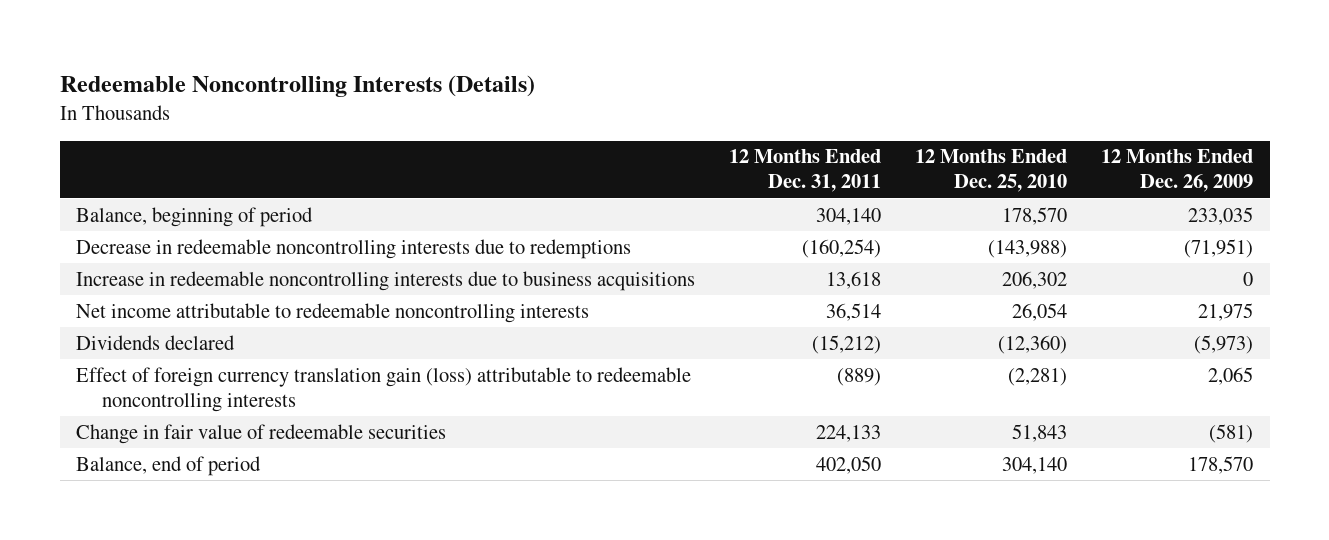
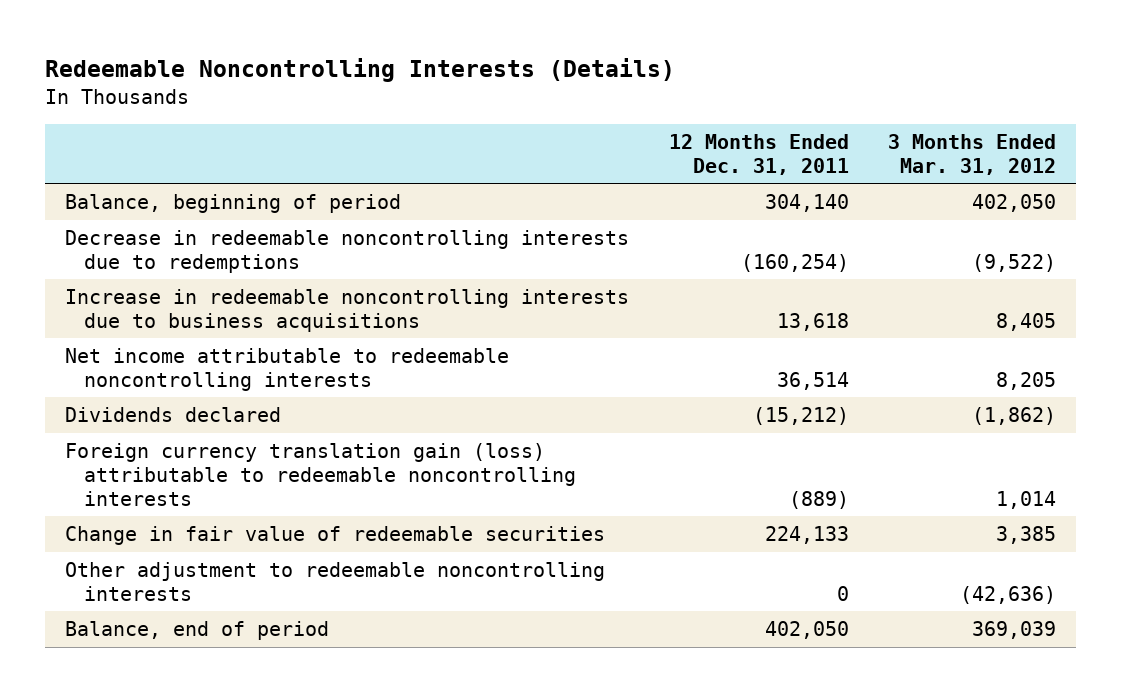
[915,149,1068,193] 12 Months Ended Dec. 25, 2010 -> none
[1100,149,1253,193] 12 Months Ended Dec. 26, 2009 -> none
none -> [888,134,1057,176] 3 Months Ended Mar. 31, 2012
[76,366,692,412] Effect of foreign currency translation gain (loss) attributable to redeemable noncontrolling interests -> [65,443,577,506] Foreign currency translation gain (loss) attributable to redeemable noncontrolling interests
none -> [65,562,606,601] Other adjustment to redeemable noncontrolling interests

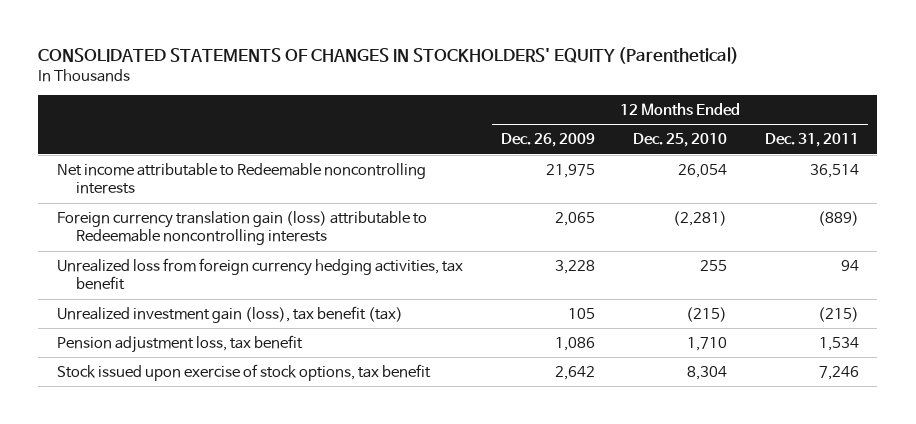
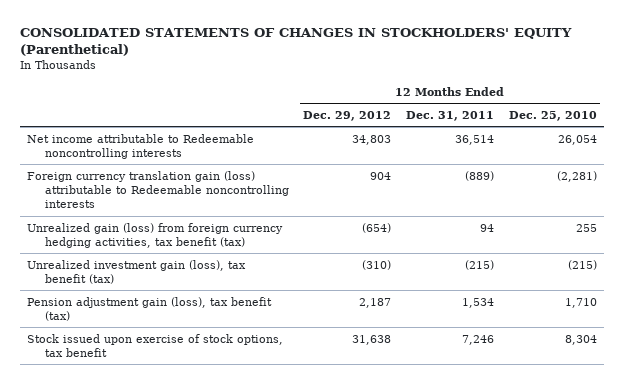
[501,133,596,148] Dec. 26, 2009 -> none
none -> [303,110,392,121] Dec. 29, 2012
[57,257,464,291] Unrealized loss from foreign currency hedging activities, tax benefit -> [27,222,284,248] Unrealized gain (loss) from foreign currency hedging activities, tax benefit (tax)
[57,334,304,353] Pension adjustment loss, tax benefit -> [27,296,273,321] Pension adjustment gain (loss), tax benefit (tax)

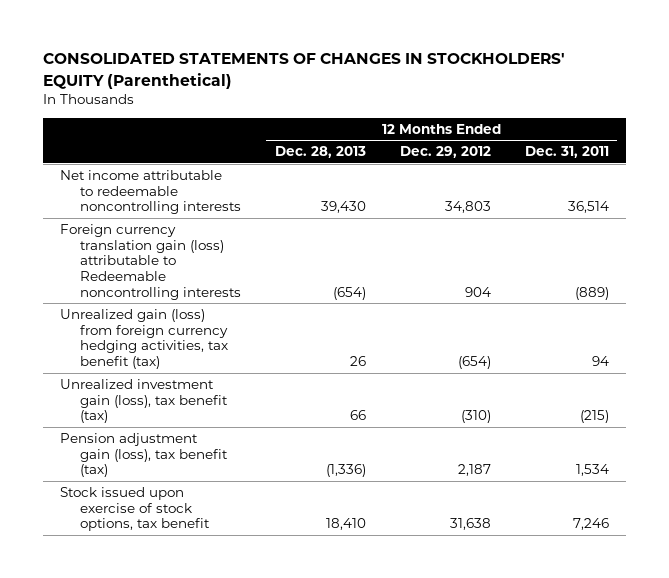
[508,110,597,121] Dec. 25, 2010 -> none
none -> [274,146,366,159] Dec. 28, 2013
[27,133,255,159] Net income attributable to Redeemable noncontrolling interests -> [60,170,241,215] Net income attributable to redeemable noncontrolling interests

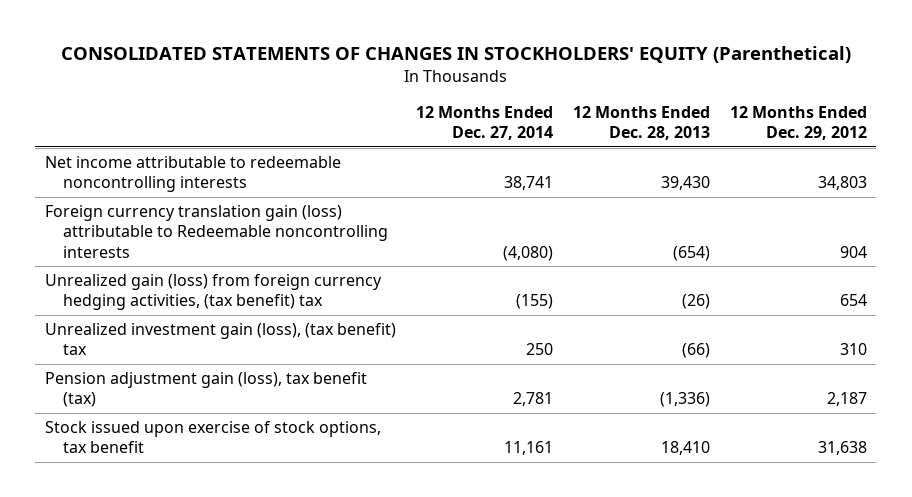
[524,146,609,159] Dec. 31, 2011 -> none
none -> [415,105,553,141] 12 Months Ended Dec. 27, 2014
[60,309,228,370] Unrealized gain (loss) from foreign currency hedging activities, tax benefit (tax) -> [45,273,383,311] Unrealized gain (loss) from foreign currency hedging activities, (tax benefit) tax
[349,356,366,367] 26 -> [681,294,710,310] (26)
[457,356,491,370] (654) -> [839,294,867,307] 654
[60,379,228,424] Unrealized investment gain (loss), tax benefit (tax) -> [45,322,397,356] Unrealized investment gain (loss), (tax benefit) tax
[349,410,366,421] 66 -> [681,343,710,359] (66)
[460,410,491,424] (310) -> [839,343,867,356] 310

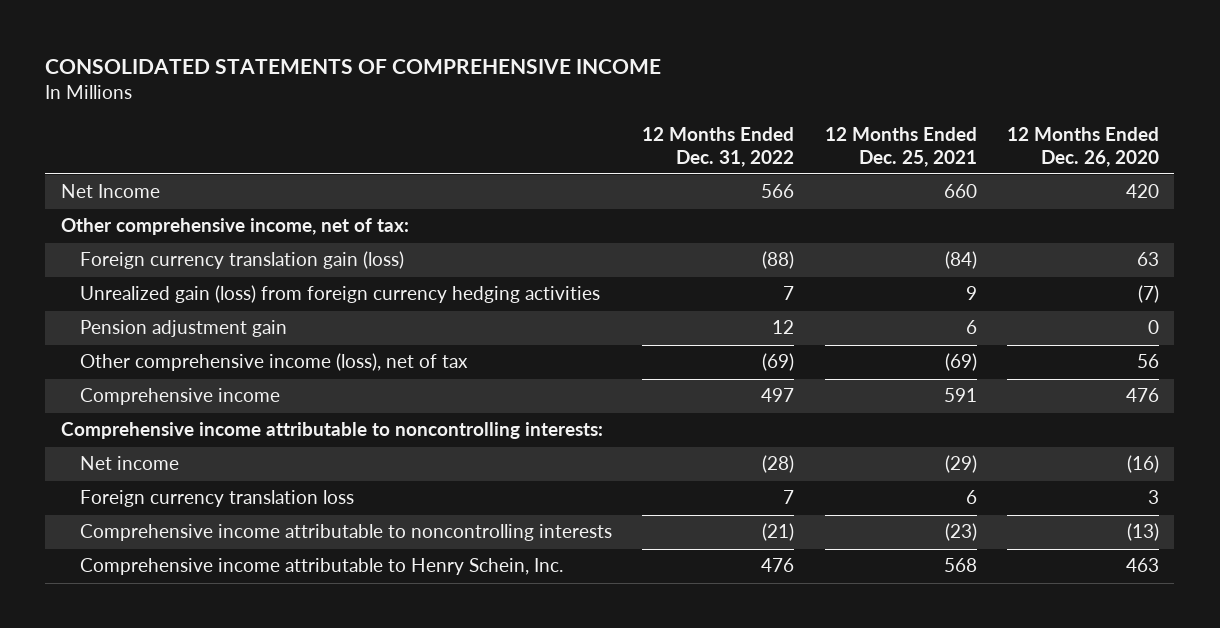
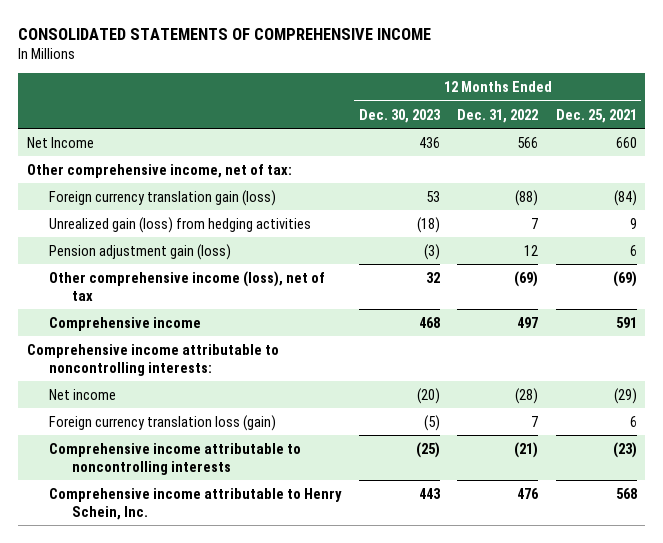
[1007,126,1160,167] 12 Months Ended Dec. 26, 2020 -> none
none -> [358,108,441,123] Dec. 30, 2023
[79,285,600,304] Unrealized gain (loss) from foreign currency hedging activities -> [49,216,312,233] Unrealized gain (loss) from hedging activities
[79,320,287,338] Pension adjustment gain -> [49,243,232,260] Pension adjustment gain (loss)
[79,490,354,508] Foreign currency translation loss -> [49,414,277,431] Foreign currency translation loss (gain)

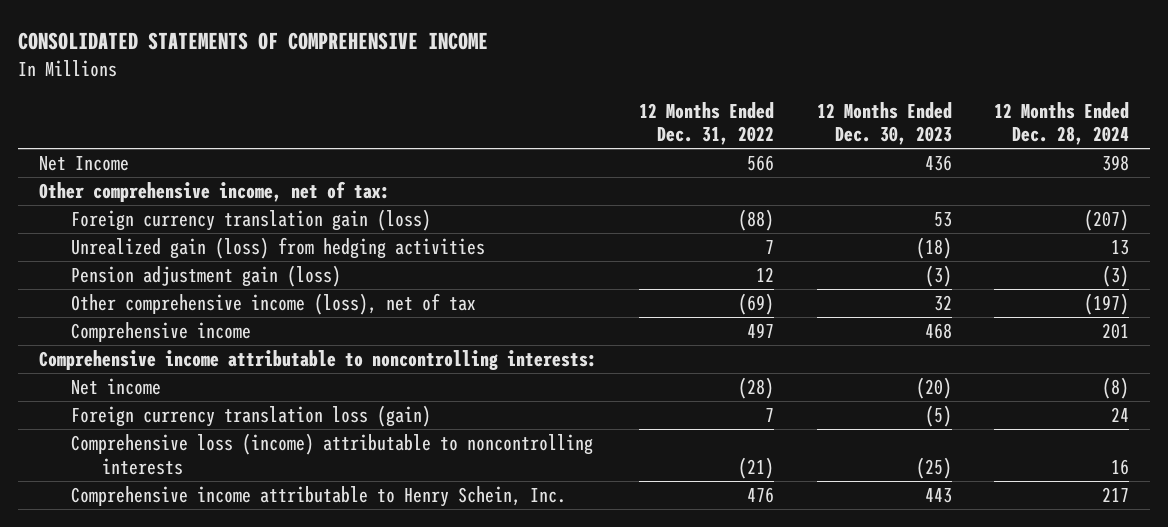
[555,108,637,123] Dec. 25, 2021 -> none
none -> [993,101,1129,145] 12 Months Ended Dec. 28, 2024
[49,442,302,475] Comprehensive income attributable to noncontrolling interests -> [70,433,593,475] Comprehensive loss (income) attributable to noncontrolling interests

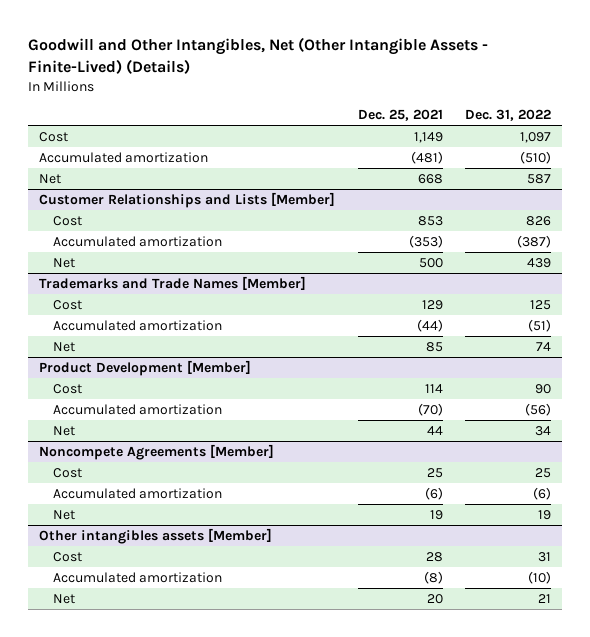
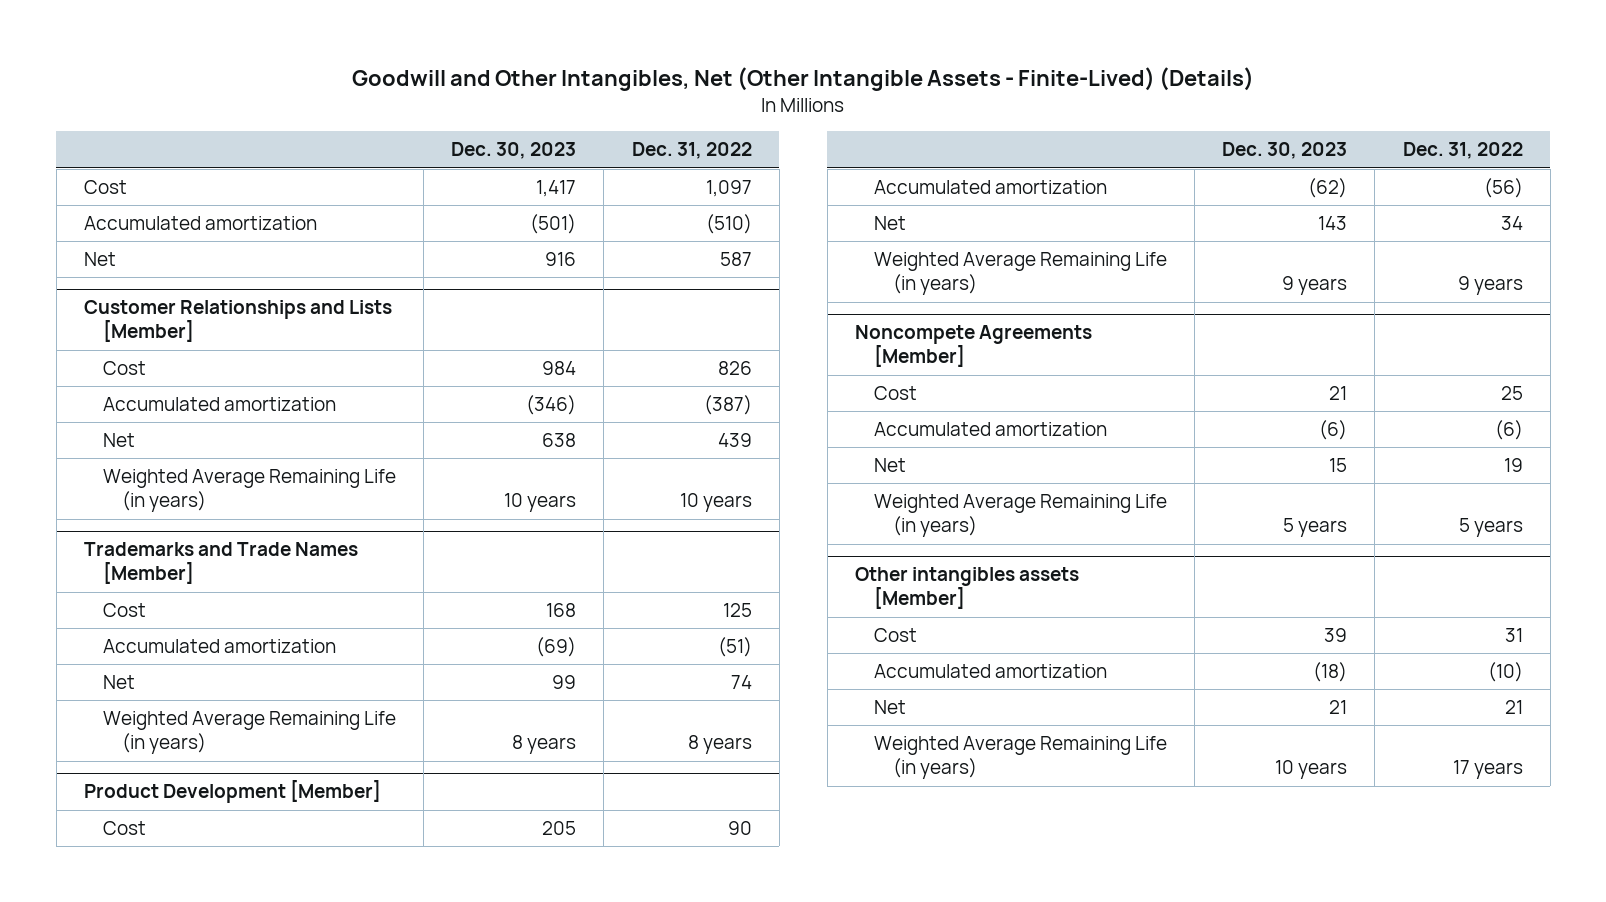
[357,109,443,122] Dec. 25, 2021 -> none
none -> [451,142,577,160] Dec. 30, 2023
none -> [102,469,396,513] Weighted Average Remaining Life (in years)
none -> [102,711,396,755] Weighted Average Remaining Life (in years)
none -> [874,252,1168,296] Weighted Average Remaining Life (in years)
none -> [874,494,1168,538] Weighted Average Remaining Life (in years)
none -> [874,736,1168,780] Weighted Average Remaining Life (in years)

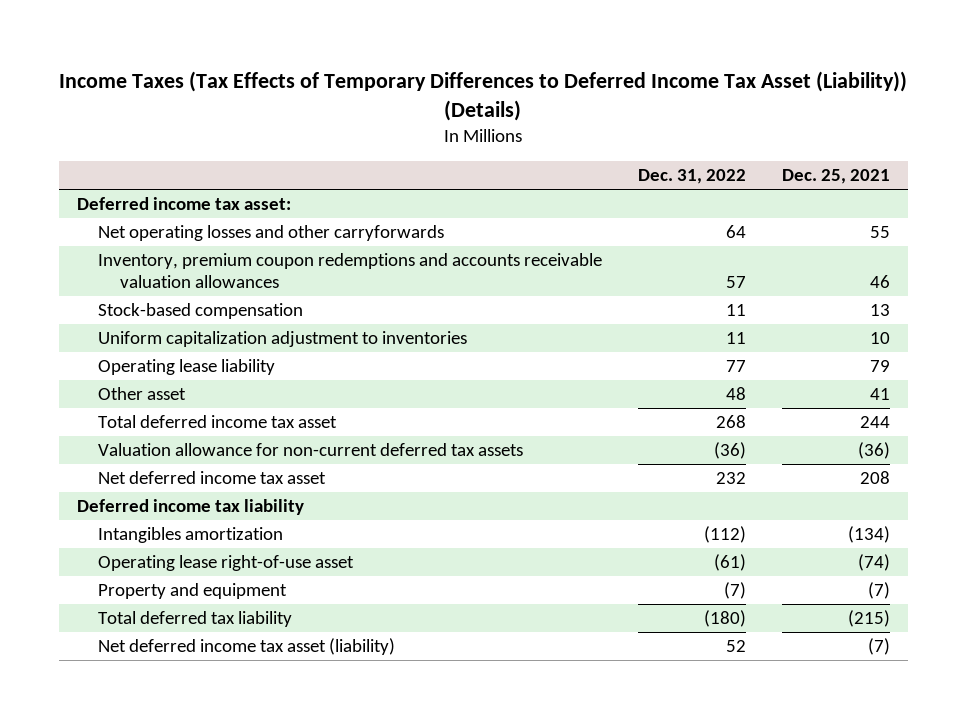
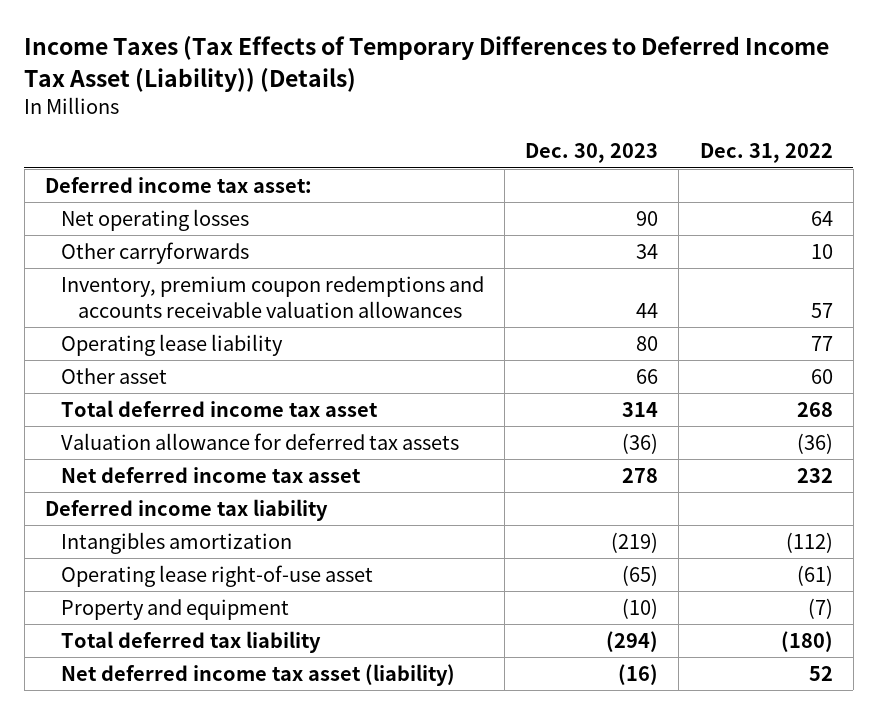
[781,168,890,184] Dec. 25, 2021 -> none
none -> [525,143,659,164] Dec. 30, 2023
[98,225,445,242] Net operating losses and other carryforwards -> [61,209,250,232] Net operating losses
none -> [61,242,250,265] Other carryforwards
[98,303,304,320] Stock-based compensation -> none
[98,331,468,348] Uniform capitalization adjustment to inventories -> none
[726,387,747,401] 48 -> [810,369,833,385] 60
[98,443,524,457] Valuation allowance for non-current deferred tax assets -> [61,433,460,451] Valuation allowance for deferred tax assets

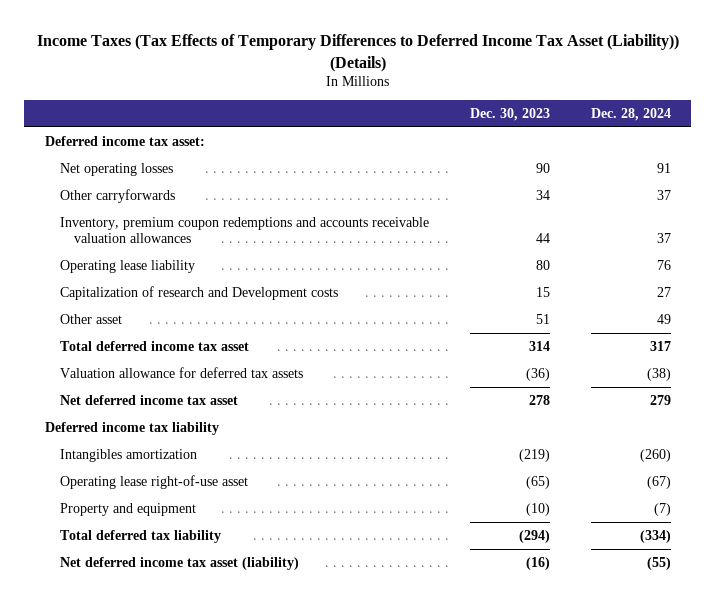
[699,143,833,164] Dec. 31, 2022 -> none
none -> [590,107,671,121] Dec. 28, 2024
none -> [59,285,338,300] Capitalization of research and Development costs
[636,369,659,385] 66 -> [535,313,550,324] 51

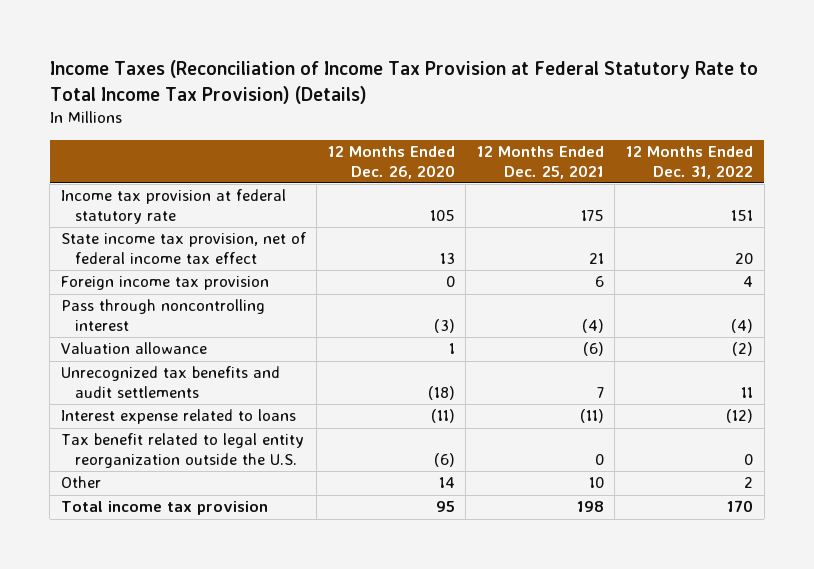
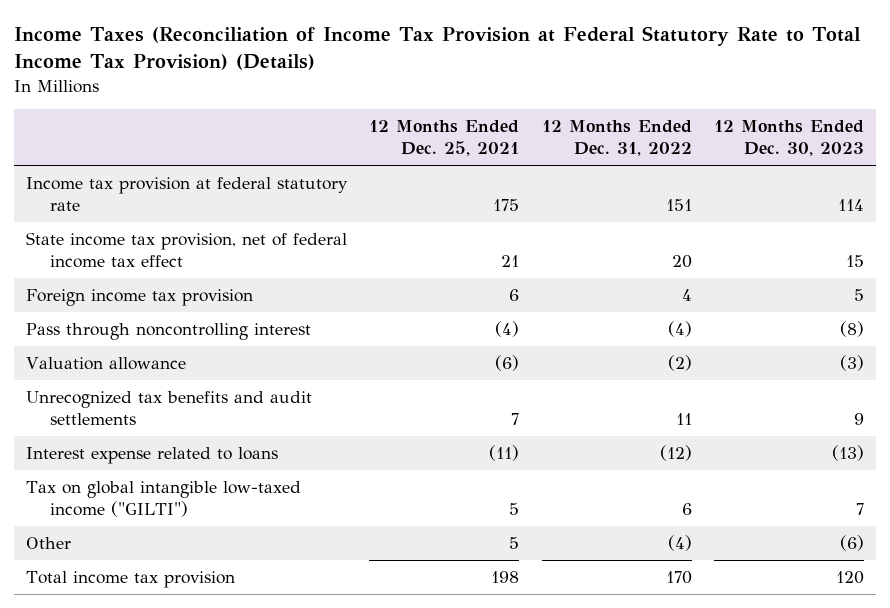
[327,146,455,179] 12 Months Ended Dec. 26, 2020 -> none
none -> [714,120,865,157] 12 Months Ended Dec. 30, 2023
[60,433,304,468] Tax benefit related to legal entity reorganization outside the U.S. -> none
none -> [25,480,301,518] Tax on global intangible low-taxed income ("GILTI")
[588,477,604,489] 10 -> [509,536,520,549] 5
[744,477,754,489] 2 -> [667,534,692,551] (4)

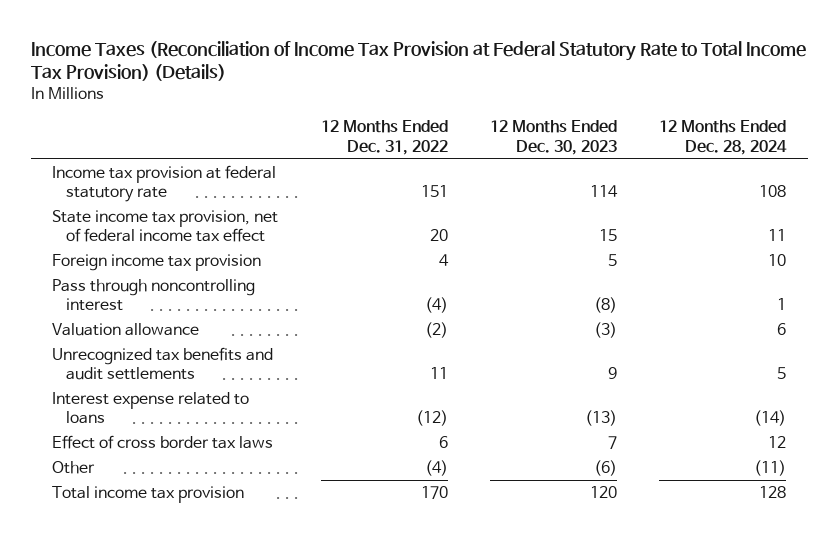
[369,120,520,157] 12 Months Ended Dec. 25, 2021 -> none
none -> [659,120,788,155] 12 Months Ended Dec. 28, 2024
[25,480,301,518] Tax on global intangible low-taxed income ("GILTI") -> none
none -> [52,435,274,450] Effect of cross border tax laws

